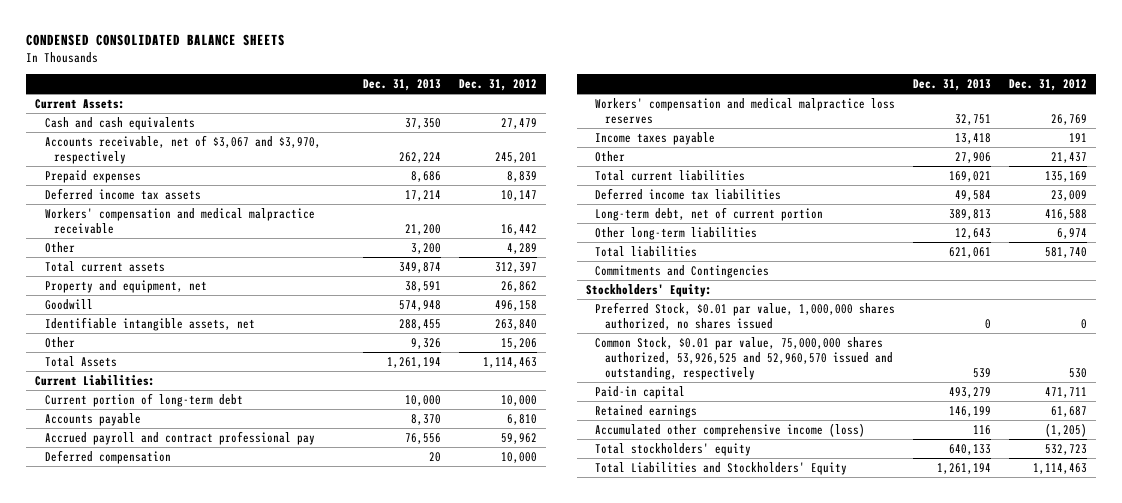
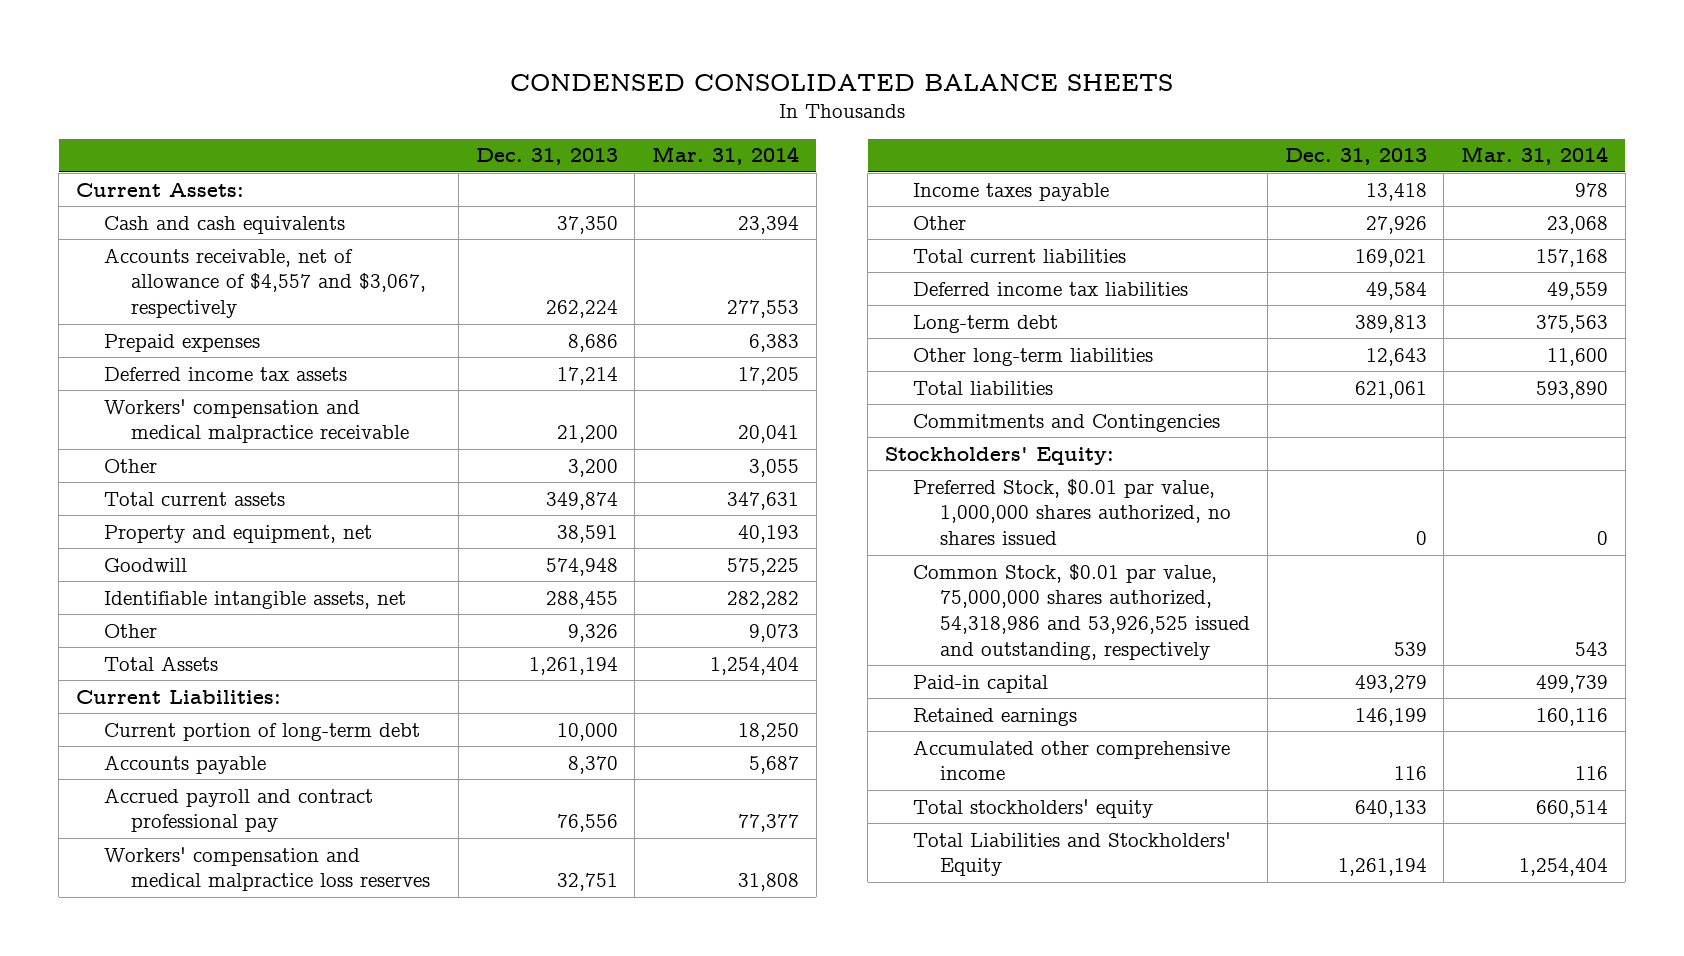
[458,79,537,92] Dec. 31, 2012 -> none
none -> [652,146,800,166] Mar. 31, 2014
[44,134,321,164] Accounts receivable, net of $3,067 and $3,970, respectively -> [103,247,427,319] Accounts receivable, net of allowance of $4,557 and $3,067, respectively
[44,449,171,464] Deferred compensation -> none
[955,151,992,163] 27,906 -> [1365,215,1427,234] 27,926
[595,206,824,221] Long-term debt, net of current portion -> [912,314,1058,333] Long-term debt
[595,336,893,381] Common Stock, $0.01 par value, 75,000,000 shares authorized, 53,926,525 and 52,960,570 issued and outstanding, respectively -> [912,563,1251,660] Common Stock, $0.01 par value, 75,000,000 shares authorized, 54,318,986 and 53,926,525 issued and outstanding, respectively
[595,422,866,437] Accumulated other comprehensive income (loss) -> [912,739,1230,781] Accumulated other comprehensive income

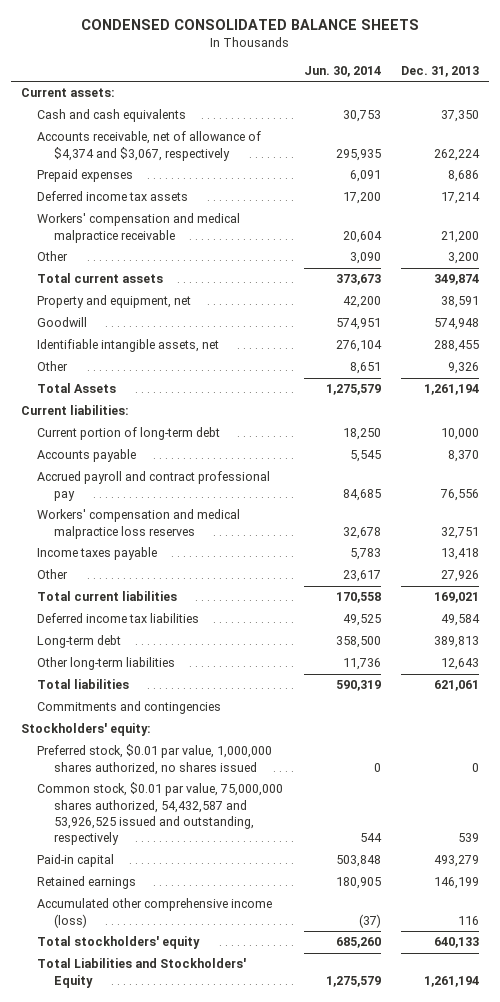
[652,146,800,166] Mar. 31, 2014 -> none
none -> [303,65,381,77] Jun. 30, 2014
[75,182,244,197] Current Assets: -> [20,88,115,98] Current assets:
[103,247,427,319] Accounts receivable, net of allowance of $4,557 and $3,067, respectively -> [37,131,262,161] Accounts receivable, net of allowance of $4,374 and $3,067, respectively
[75,689,281,704] Current Liabilities: -> [20,405,129,416] Current liabilities:
[912,413,1220,432] Commitments and Contingencies -> [37,701,222,715] Commitments and contingencies
[884,446,1114,465] Stockholders' Equity: -> [20,723,151,737] Stockholders' equity:
[912,478,1232,546] Preferred Stock, $0.01 par value, 1,000,000 shares authorized, no shares issued -> [37,744,273,775] Preferred stock, $0.01 par value, 1,000,000 shares authorized, no shares issued
[912,563,1251,660] Common Stock, $0.01 par value, 75,000,000 shares authorized, 54,318,986 and 53,926,525 issued and outstanding, respectively -> [37,782,284,846] Common stock, $0.01 par value, 75,000,000 shares authorized, 54,432,587 and 53,926,525 issued and outstanding, respectively
[912,739,1230,781] Accumulated other comprehensive income -> [37,898,273,928] Accumulated other comprehensive income (loss)

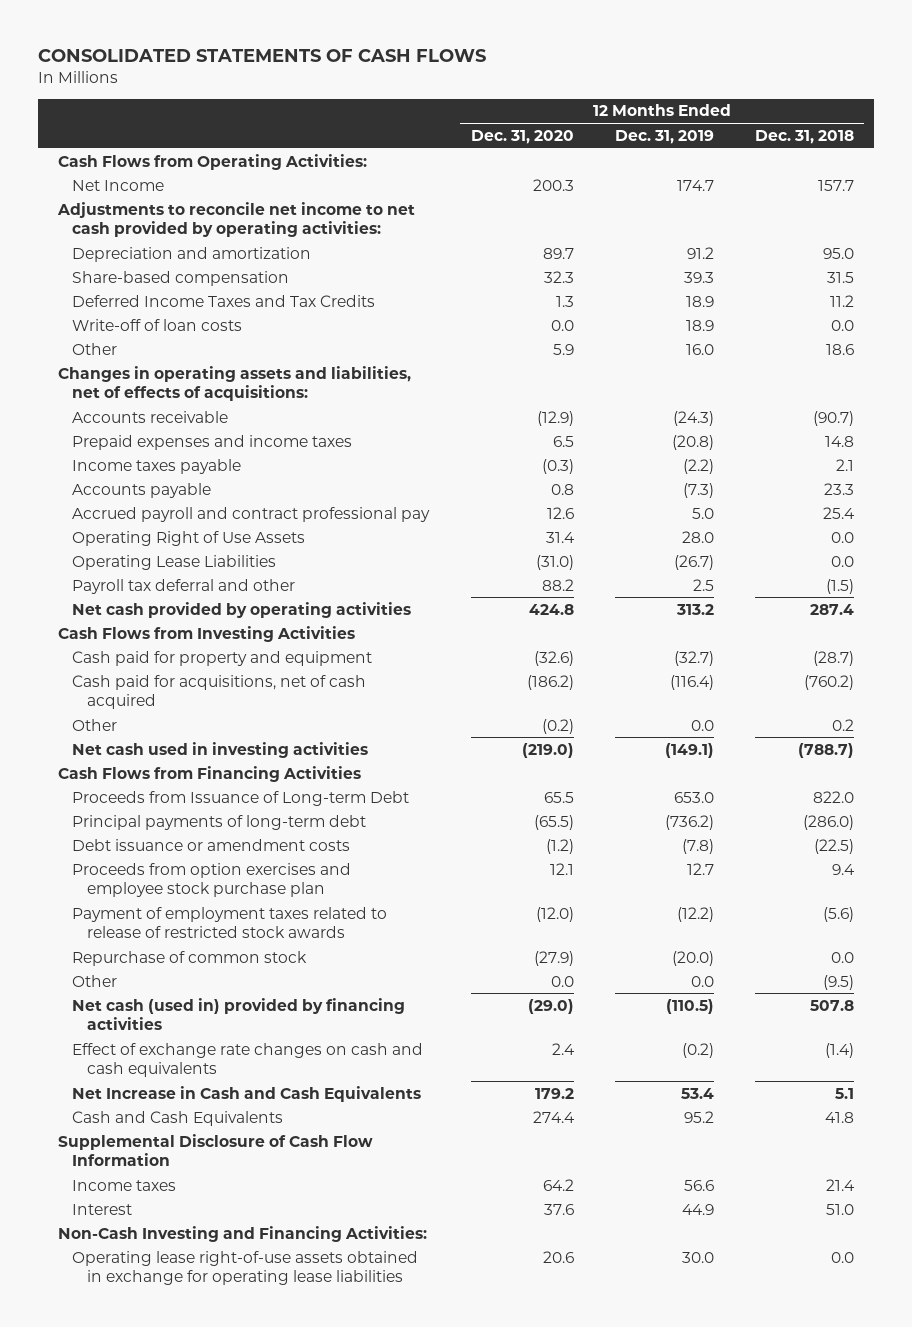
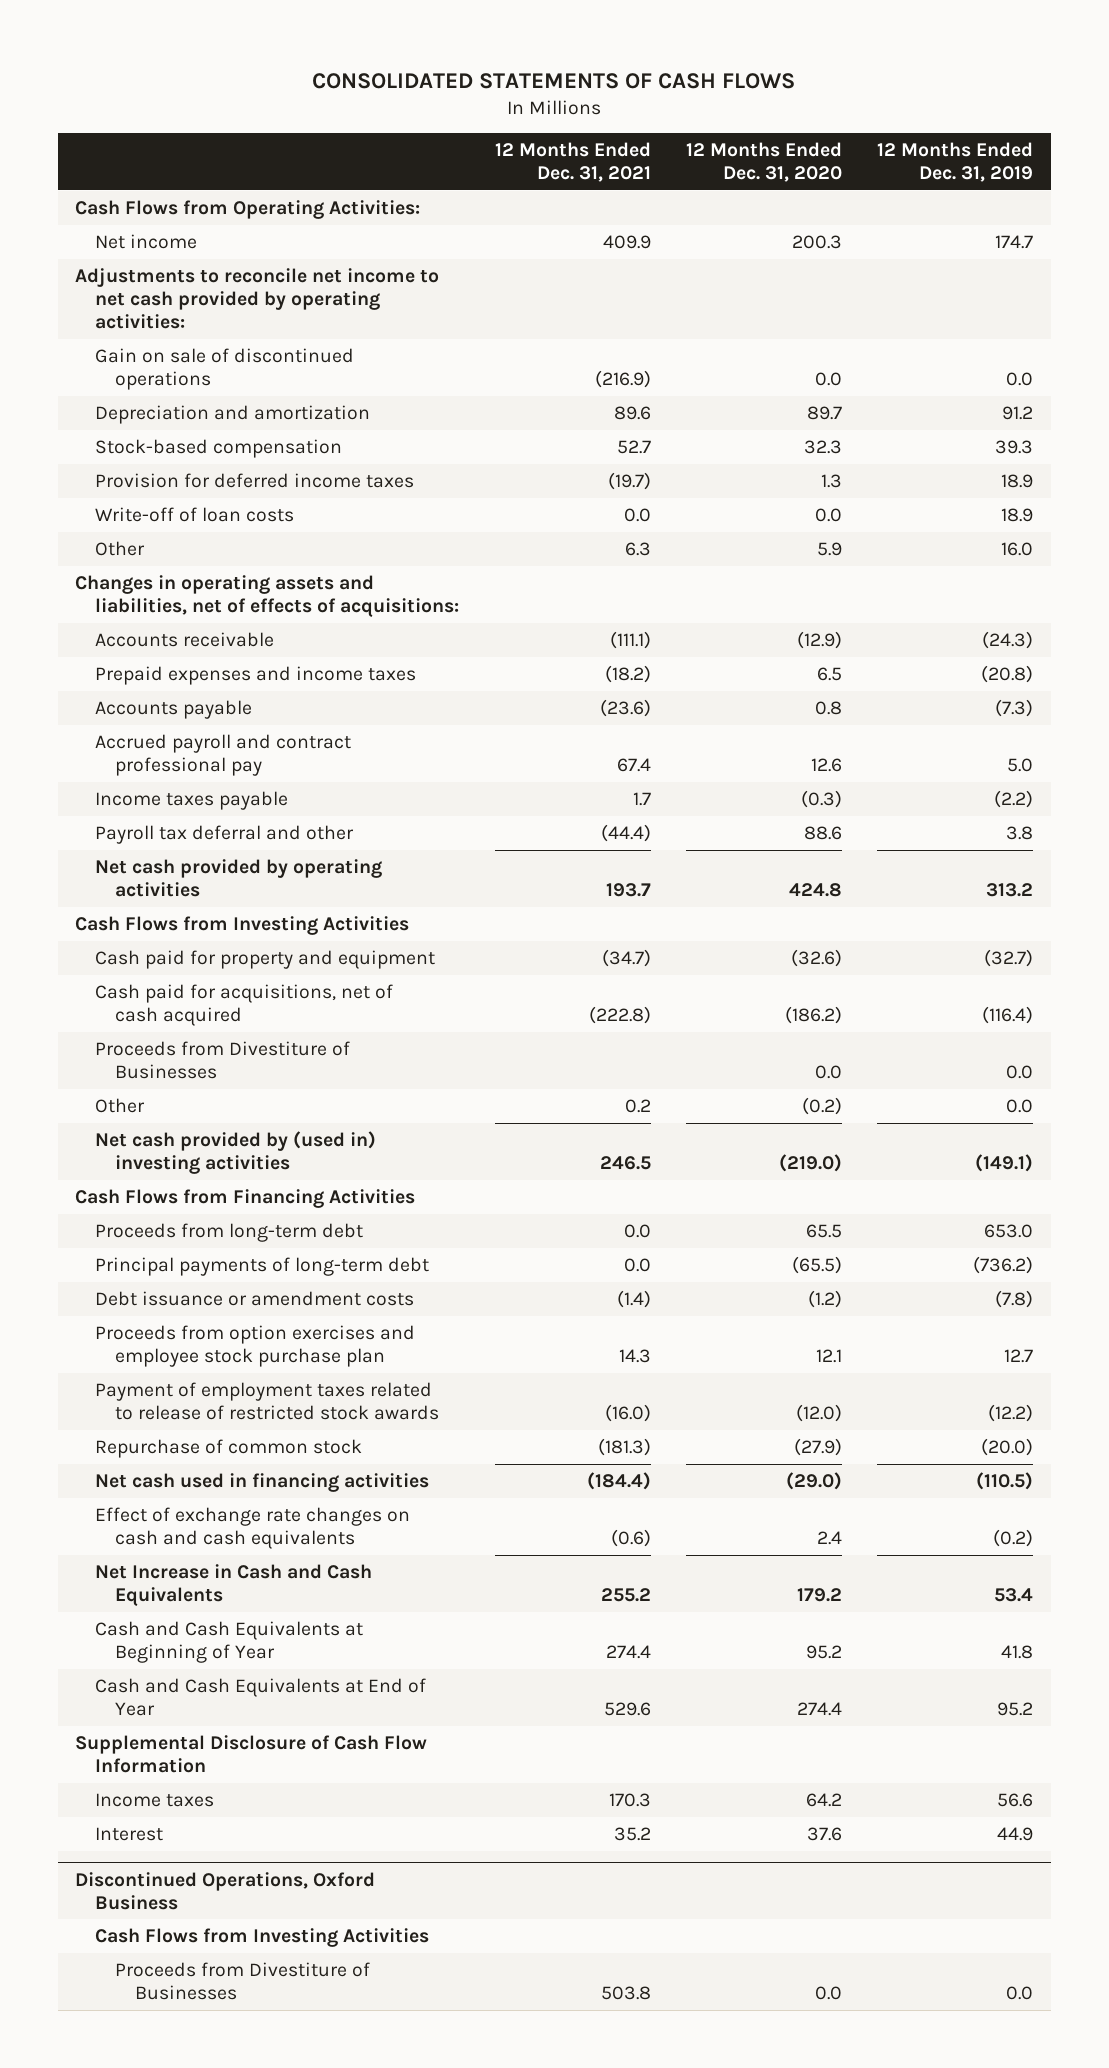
[754,129,854,144] Dec. 31, 2018 -> none
none -> [494,141,651,183] 12 Months Ended Dec. 31, 2021
[72,179,165,191] Net Income -> [95,233,198,249] Net income
none -> [95,347,355,391] Gain on sale of discontinued operations
[72,270,290,286] Share-based compensation -> [95,438,343,458] Stock-based compensation
[72,294,376,307] Deferred Income Taxes and Tax Credits -> [95,472,415,488] Provision for deferred income taxes
[72,530,306,546] Operating Right of Use Assets -> none
[72,554,277,570] Operating Lease Liabilities -> none
[72,458,242,474] Income taxes payable -> [95,790,289,810] Income taxes payable
[541,578,574,591] 88.2 -> [803,825,842,840] 88.6
[692,578,714,591] 2.5 -> [1006,825,1034,840] 3.8
none -> [95,1040,351,1080] Proceeds from Divestiture of Businesses
[72,741,369,758] Net cash used in investing activities -> [95,1130,377,1175] Net cash provided by (used in) investing activities
[72,790,410,806] Proceeds from Issuance of Long-term Debt -> [95,1222,364,1242] Proceeds from long-term debt
[72,974,118,987] Other -> none
[72,997,406,1030] Net cash (used in) provided by financing activities -> [95,1472,430,1492] Net cash used in financing activities
none -> [95,1620,364,1664] Cash and Cash Equivalents at Beginning of Year
[72,1110,284,1126] Cash and Cash Equivalents -> [95,1677,427,1717] Cash and Cash Equivalents at End of Year
[58,1225,428,1242] Non-Cash Investing and Financing Activities: -> none
[72,1250,419,1285] Operating lease right-of-use assets obtained in exchange for operating lease liabilities -> none
none -> [75,1871,376,1910] Discontinued Operations, Oxford Business
none -> [95,1927,430,1947] Cash Flows from Investing Activities
none -> [115,1961,371,2001] Proceeds from Divestiture of Businesses

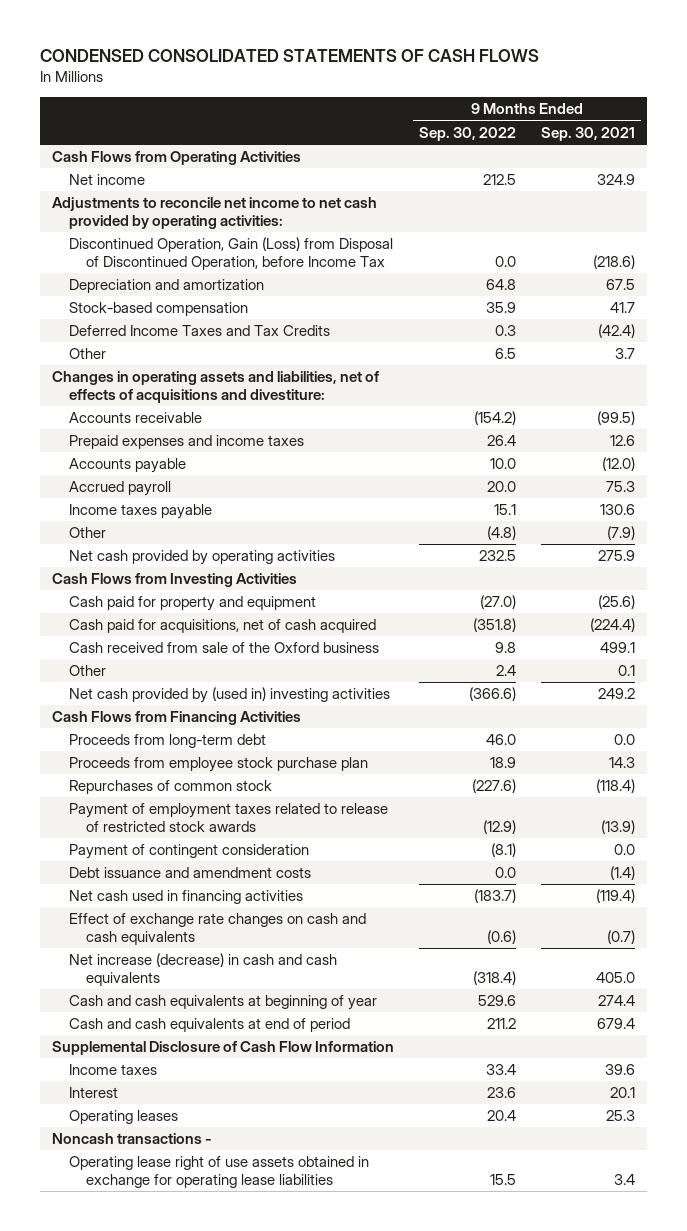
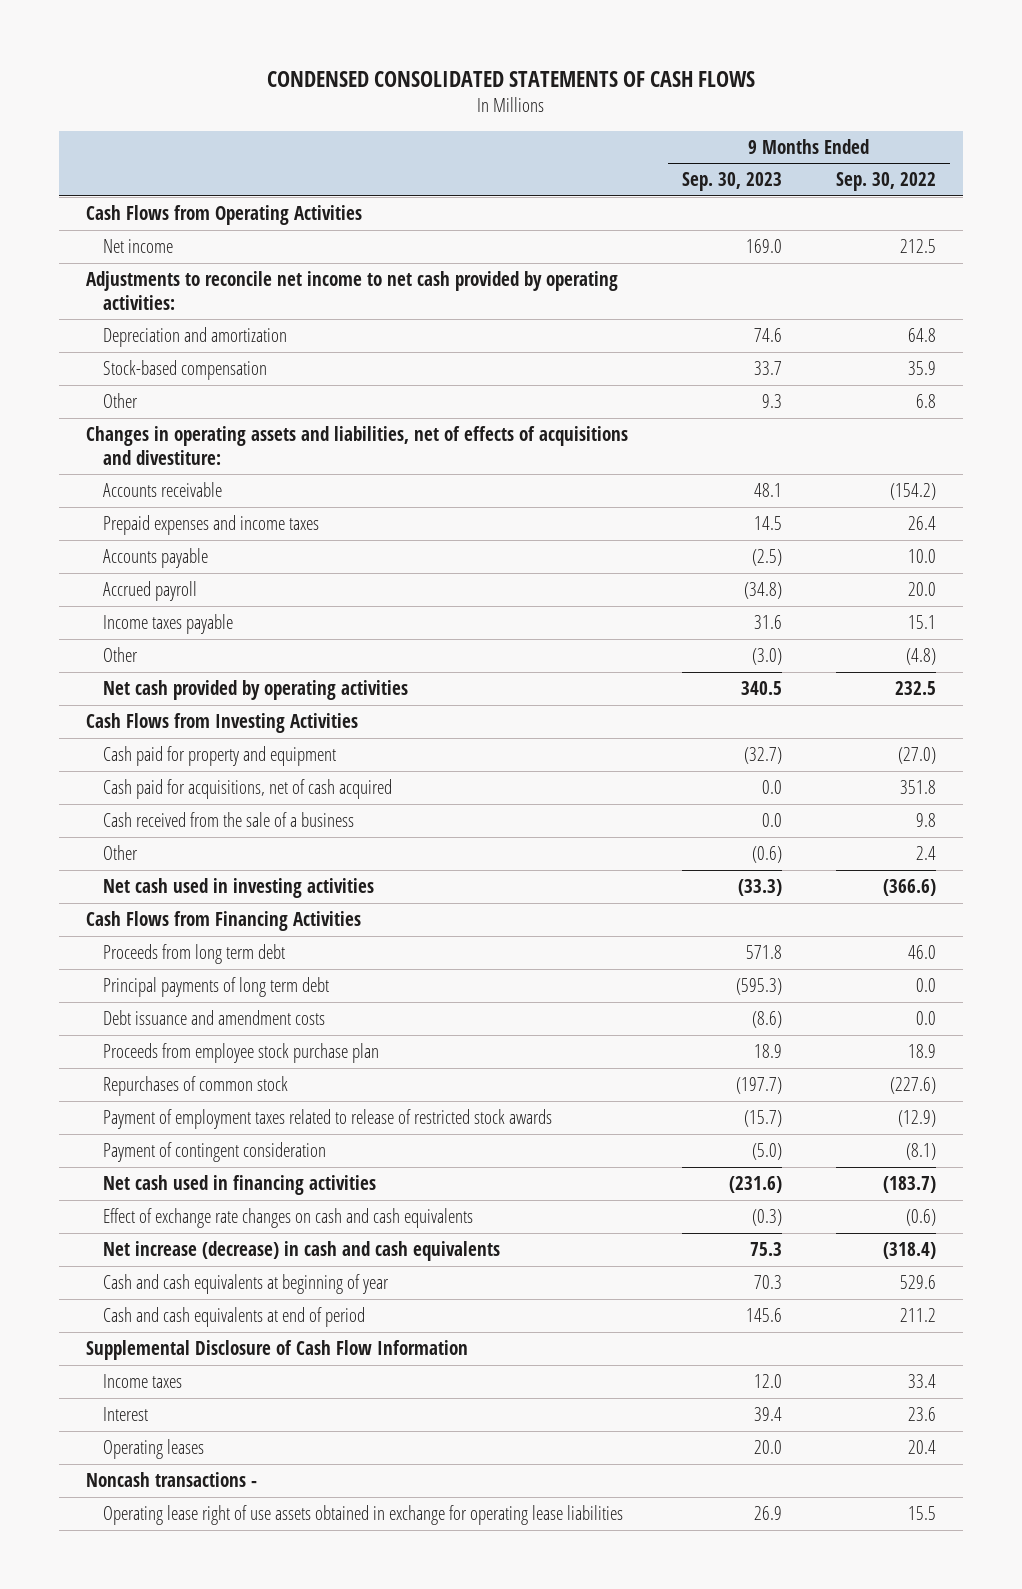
[540,126,635,141] Sep. 30, 2021 -> none
none -> [681,172,782,192] Sep. 30, 2023
[69,237,394,270] Discontinued Operation, Gain (Loss) from Disposal of Discontinued Operation, before Income Tax -> none
[69,325,331,337] Deferred Income Taxes and Tax Credits -> none
[494,348,516,360] 6.5 -> [916,393,937,408] 6.8
[472,618,516,633] (351.8) -> [900,779,937,794] 351.8
[69,642,380,654] Cash received from sale of the Oxford business -> [102,811,354,827] Cash received from the sale of a business
[69,687,391,704] Net cash provided by (used in) investing activities -> [102,877,374,898] Net cash used in investing activities
[69,734,267,749] Proceeds from long-term debt -> [102,943,285,964] Proceeds from long term debt
none -> [102,976,329,997] Principal payments of long term debt
[69,867,312,879] Debt issuance and amendment costs -> [102,1009,325,1025] Debt issuance and amendment costs

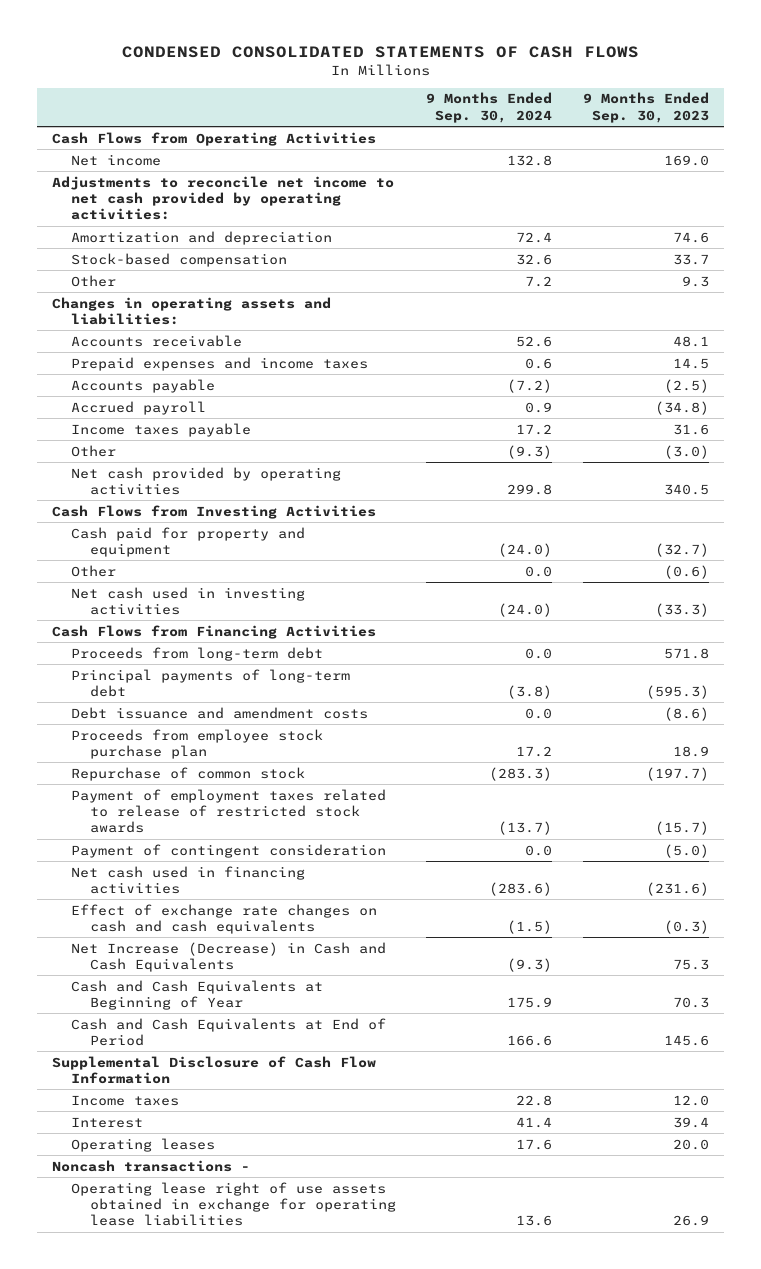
[836,172,937,192] Sep. 30, 2022 -> none
none -> [426,92,553,123] 9 Months Ended Sep. 30, 2024
[102,326,287,347] Depreciation and amortization -> [71,230,333,245] Amortization and depreciation
[85,425,628,465] Changes in operating assets and liabilities, net of effects of acquisitions and divestiture: -> [52,296,332,325] Changes in operating assets and liabilities:
[102,778,392,799] Cash paid for acquisitions, net of cash acquired -> none
[102,811,354,827] Cash received from the sale of a business -> none
[102,943,285,964] Proceeds from long term debt -> [71,646,324,661] Proceeds from long-term debt
[102,976,329,997] Principal payments of long term debt -> [71,668,351,697] Principal payments of long-term debt
[102,1075,288,1096] Repurchases of common stock -> [71,766,306,781] Repurchase of common stock
[102,1240,500,1261] Net increase (decrease) in cash and cash equivalents -> [71,941,387,972] Net Increase (Decrease) in Cash and Cash Equivalents
[102,1273,389,1294] Cash and cash equivalents at beginning of year -> [71,979,324,1010] Cash and Cash Equivalents at Beginning of Year
[102,1306,365,1327] Cash and cash equivalents at end of period -> [71,1017,387,1046] Cash and Cash Equivalents at End of Period

